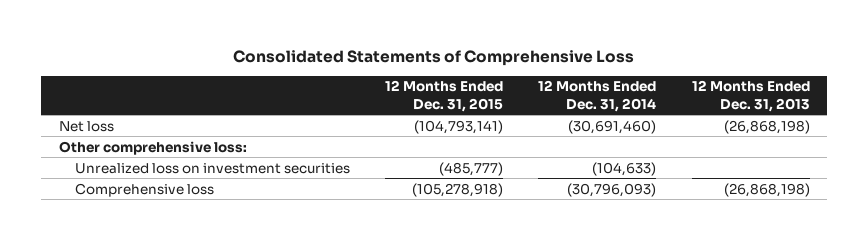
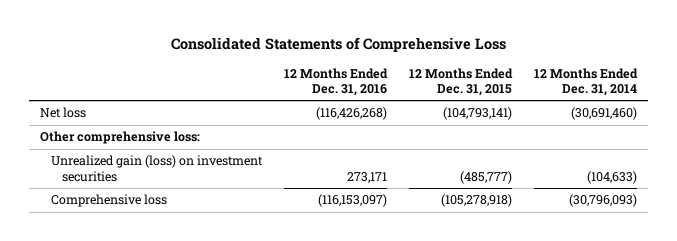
[691,80,810,112] 12 Months Ended Dec. 31, 2013 -> none
none -> [284,67,389,96] 12 Months Ended Dec. 31, 2016
[75,162,351,174] Unrealized loss on investment securities -> [51,155,264,182] Unrealized gain (loss) on investment securities

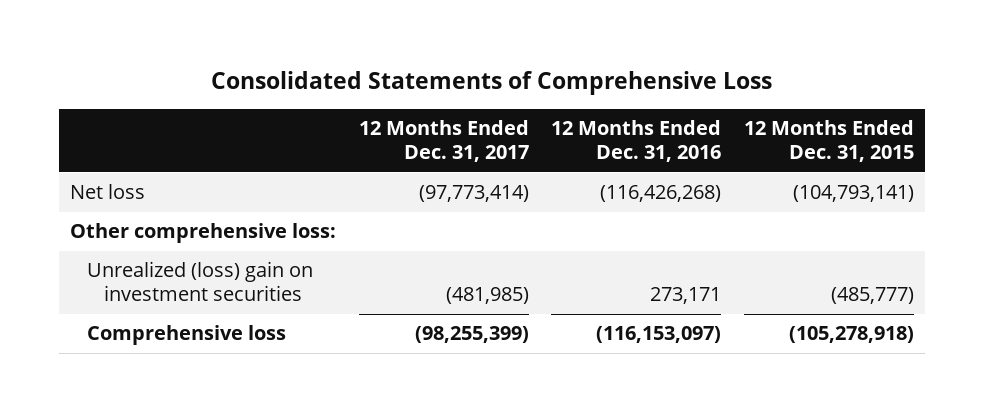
[534,67,639,96] 12 Months Ended Dec. 31, 2014 -> none
none -> [358,120,529,163] 12 Months Ended Dec. 31, 2017
[51,155,264,182] Unrealized gain (loss) on investment securities -> [87,261,314,302] Unrealized (loss) gain on investment securities

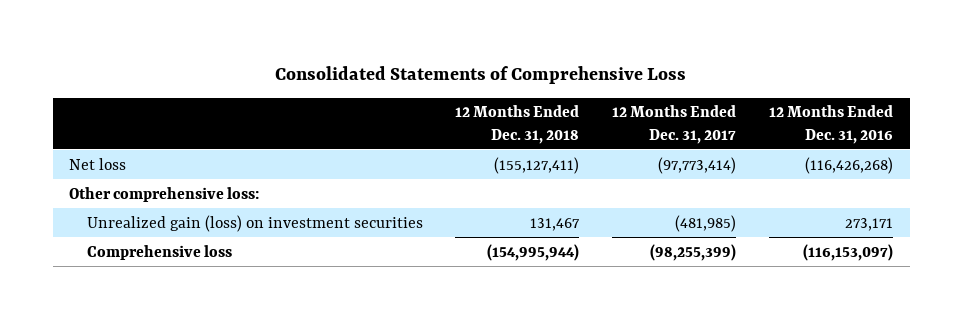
[743,120,914,163] 12 Months Ended Dec. 31, 2015 -> none
none -> [455,105,580,144] 12 Months Ended Dec. 31, 2018
[87,261,314,302] Unrealized (loss) gain on investment securities -> [86,214,423,232] Unrealized gain (loss) on investment securities

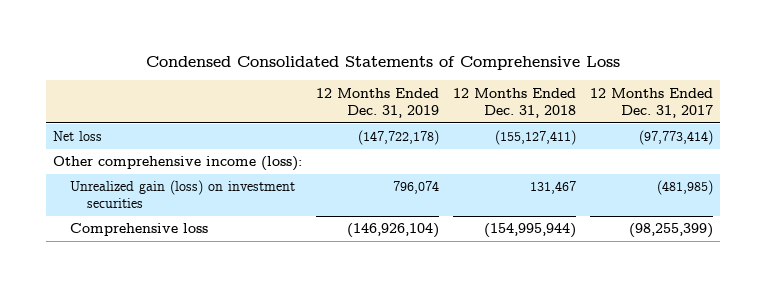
[275,66,687,85] Consolidated Statements of Comprehensive Loss -> [145,55,620,70] Condensed Consolidated Statements of Comprehensive Loss
[769,105,894,144] 12 Months Ended Dec. 31, 2016 -> none
none -> [315,87,439,118] 12 Months Ended Dec. 31, 2019
[69,186,260,202] Other comprehensive loss: -> [52,156,302,172] Other comprehensive income (loss):

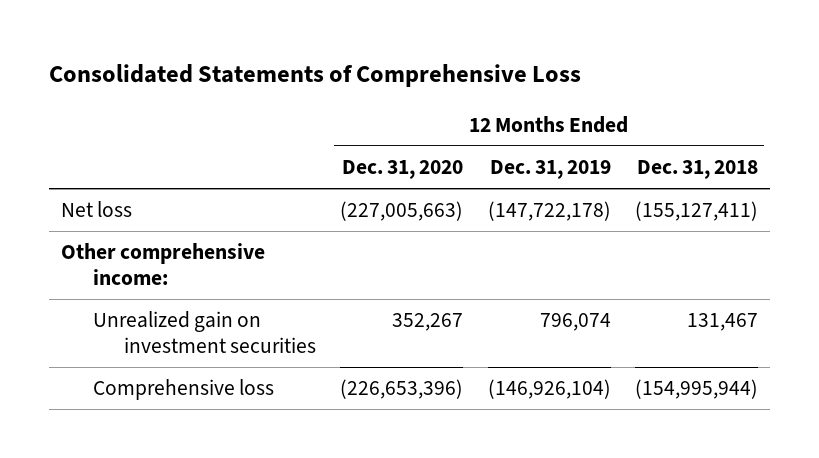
[145,55,620,70] Condensed Consolidated Statements of Comprehensive Loss -> [49,64,582,88] Consolidated Statements of Comprehensive Loss
[589,87,713,118] 12 Months Ended Dec. 31, 2017 -> none
none -> [342,160,464,180] Dec. 31, 2020
[52,156,302,172] Other comprehensive income (loss): -> [61,243,266,286] Other comprehensive income:
[70,180,296,209] Unrealized gain (loss) on investment securities -> [92,311,317,354] Unrealized gain on investment securities

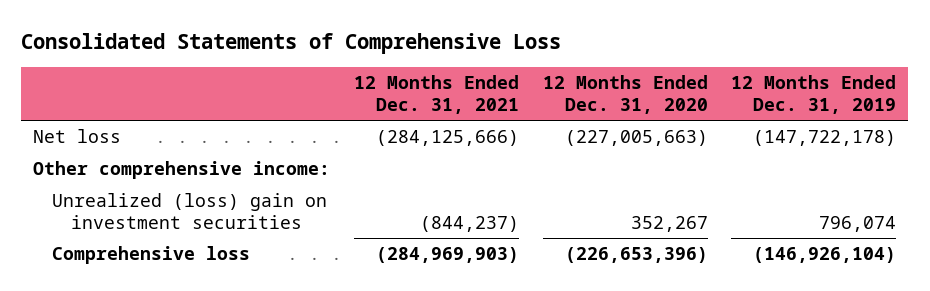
[636,160,758,180] Dec. 31, 2018 -> none
none -> [353,74,519,114] 12 Months Ended Dec. 31, 2021
[92,311,317,354] Unrealized gain on investment securities -> [52,193,328,230] Unrealized (loss) gain on investment securities

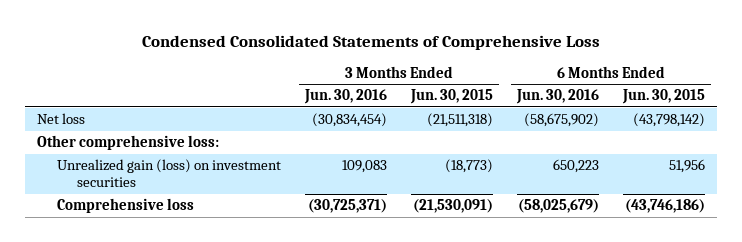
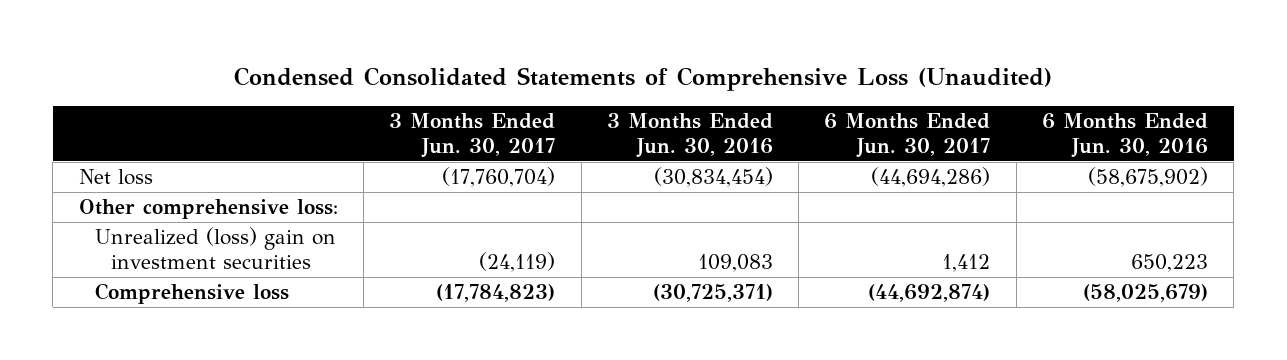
[141,34,600,50] Condensed Consolidated Statements of Comprehensive Loss -> [234,67,1053,92] Condensed Consolidated Statements of Comprehensive Loss (Unaudited)
[409,89,493,105] Jun. 30, 2015 -> none
[621,89,705,105] Jun. 30, 2015 -> none
none -> [389,113,556,158] 3 Months Ended Jun. 30, 2017
none -> [824,113,991,158] 6 Months Ended Jun. 30, 2017
[56,159,281,188] Unrealized gain (loss) on investment securities -> [94,227,336,269] Unrealized (loss) gain on investment securities

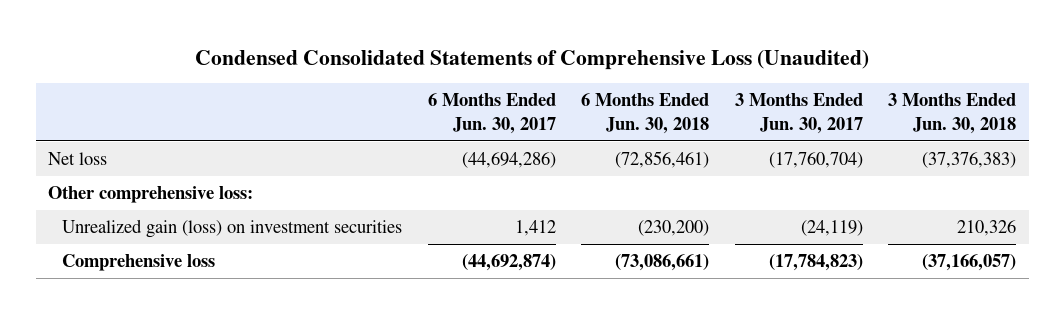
[606,113,773,158] 3 Months Ended Jun. 30, 2016 -> none
[1042,113,1209,158] 6 Months Ended Jun. 30, 2016 -> none
none -> [581,93,710,134] 6 Months Ended Jun. 30, 2018
none -> [888,93,1017,134] 3 Months Ended Jun. 30, 2018
[94,227,336,269] Unrealized (loss) gain on investment securities -> [62,218,403,238] Unrealized gain (loss) on investment securities

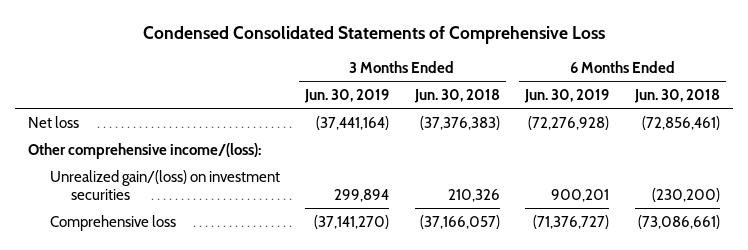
[195,49,870,70] Condensed Consolidated Statements of Comprehensive Loss (Unaudited) -> [142,25,605,44] Condensed Consolidated Statements of Comprehensive Loss
[427,93,556,134] 6 Months Ended Jun. 30, 2017 -> none
[734,93,863,134] 3 Months Ended Jun. 30, 2017 -> none
none -> [304,88,390,103] Jun. 30, 2019
none -> [524,88,610,103] Jun. 30, 2019
[48,185,254,203] Other comprehensive loss: -> [28,142,262,159] Other comprehensive income/(loss):
[62,218,403,238] Unrealized gain (loss) on investment securities -> [49,169,280,200] Unrealized gain/(loss) on investment securities

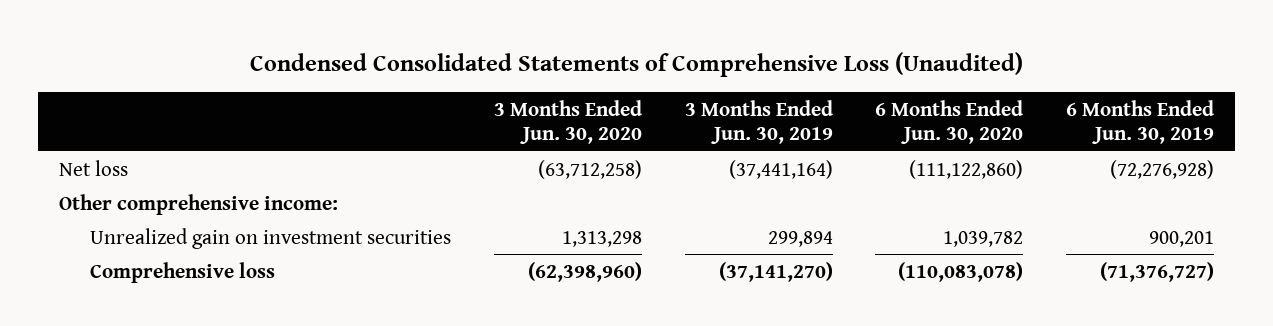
[142,25,605,44] Condensed Consolidated Statements of Comprehensive Loss -> [249,51,1023,77] Condensed Consolidated Statements of Comprehensive Loss (Unaudited)
[413,88,500,103] Jun. 30, 2018 -> none
[633,88,720,103] Jun. 30, 2018 -> none
none -> [493,99,642,144] 3 Months Ended Jun. 30, 2020
none -> [875,99,1024,144] 6 Months Ended Jun. 30, 2020
[28,142,262,159] Other comprehensive income/(loss): -> [59,193,339,215] Other comprehensive income:
[49,169,280,200] Unrealized gain/(loss) on investment securities -> [90,227,452,249] Unrealized gain on investment securities

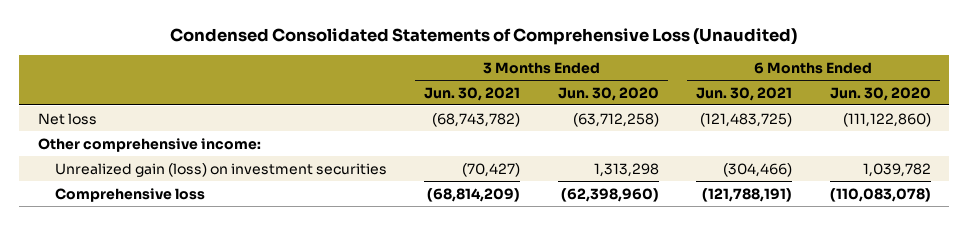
[684,99,833,144] 3 Months Ended Jun. 30, 2019 -> none
[1066,99,1215,144] 6 Months Ended Jun. 30, 2019 -> none
none -> [424,86,521,101] Jun. 30, 2021
none -> [696,86,793,101] Jun. 30, 2021
[90,227,452,249] Unrealized gain on investment securities -> [55,162,388,177] Unrealized gain (loss) on investment securities

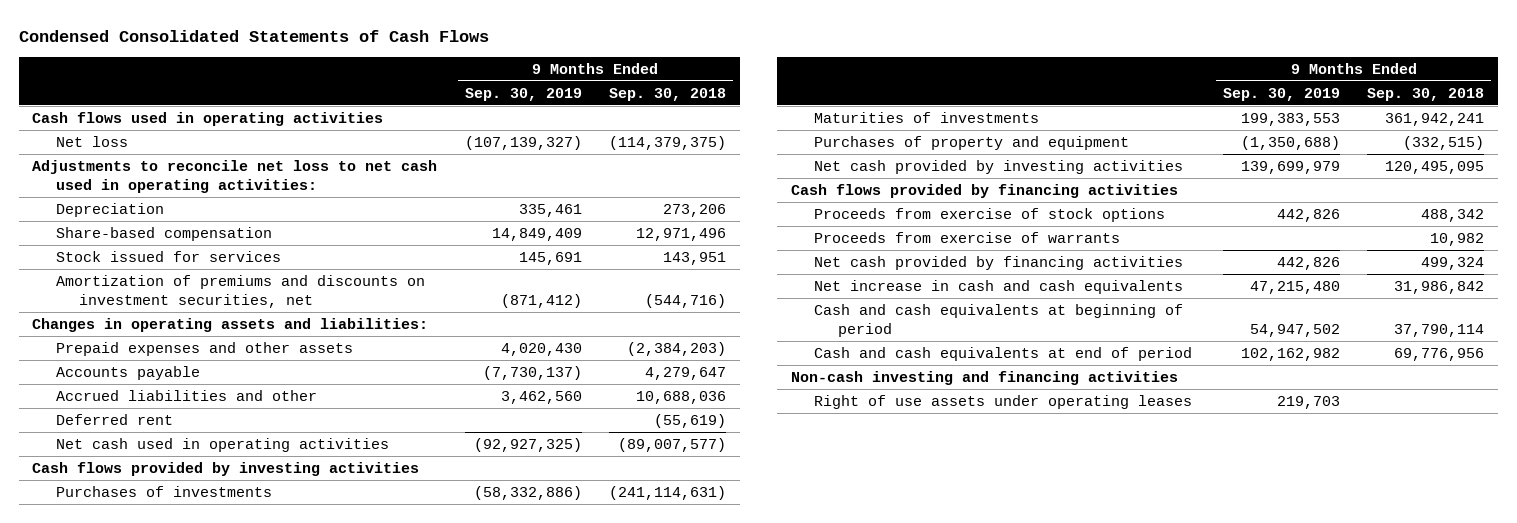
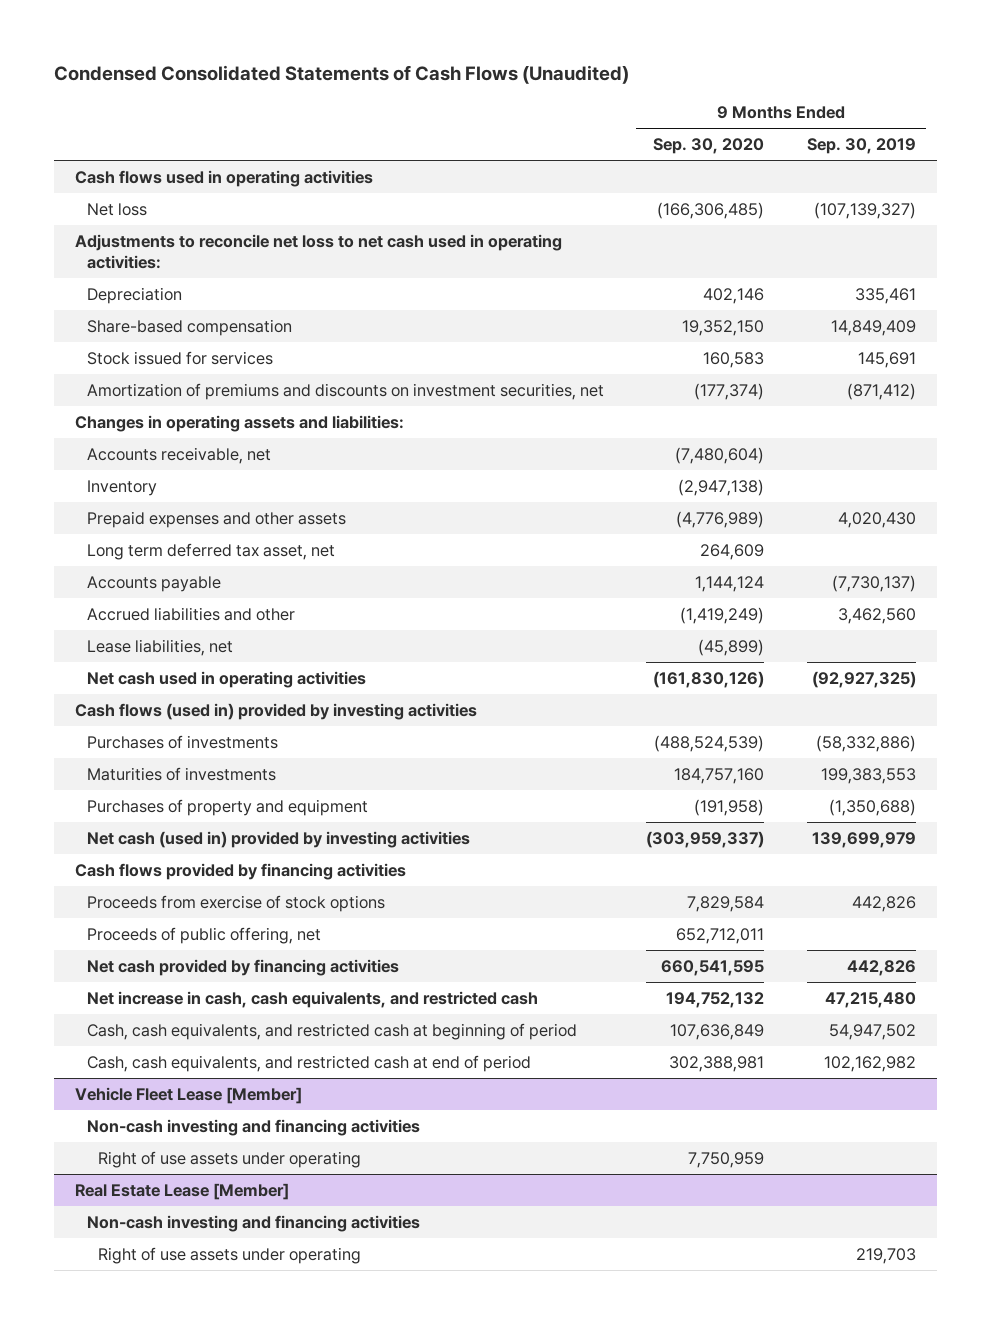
[18,29,489,42] Condensed Consolidated Statements of Cash Flows -> [54,64,630,84] Condensed Consolidated Statements of Cash Flows (Unaudited)
[609,87,727,101] Sep. 30, 2018 -> none
none -> [653,138,765,155] Sep. 30, 2020
none -> [86,446,271,464] Accounts receivable, net
none -> [86,479,157,496] Inventory
none -> [86,542,335,560] Long term deferred tax asset, net
[55,414,173,426] Deferred rent -> none
none -> [86,638,233,656] Lease liabilities, net
[32,462,420,477] Cash flows provided by investing activities -> [75,702,478,720] Cash flows (used in) provided by investing activities
[814,160,1184,175] Net cash provided by investing activities -> [86,830,470,848] Net cash (used in) provided by investing activities
[814,232,1121,244] Proceeds from exercise of warrants -> none
none -> [86,926,321,944] Proceeds of public offering, net
[814,280,1184,295] Net increase in cash and cash equivalents -> [86,990,538,1008] Net increase in cash, cash equivalents, and restricted cash
[814,304,1184,338] Cash and cash equivalents at beginning of period -> [86,1022,577,1040] Cash, cash equivalents, and restricted cash at beginning of period
[814,347,1193,362] Cash and cash equivalents at end of period -> [86,1054,531,1072] Cash, cash equivalents, and restricted cash at end of period
none -> [75,1086,303,1104] Vehicle Fleet Lease [Member]
none -> [98,1150,362,1168] Right of use assets under operating
none -> [75,1182,290,1200] Real Estate Lease [Member]
none -> [86,1214,420,1232] Non-cash investing and financing activities
[814,395,1193,410] Right of use assets under operating leases -> [98,1246,362,1264] Right of use assets under operating

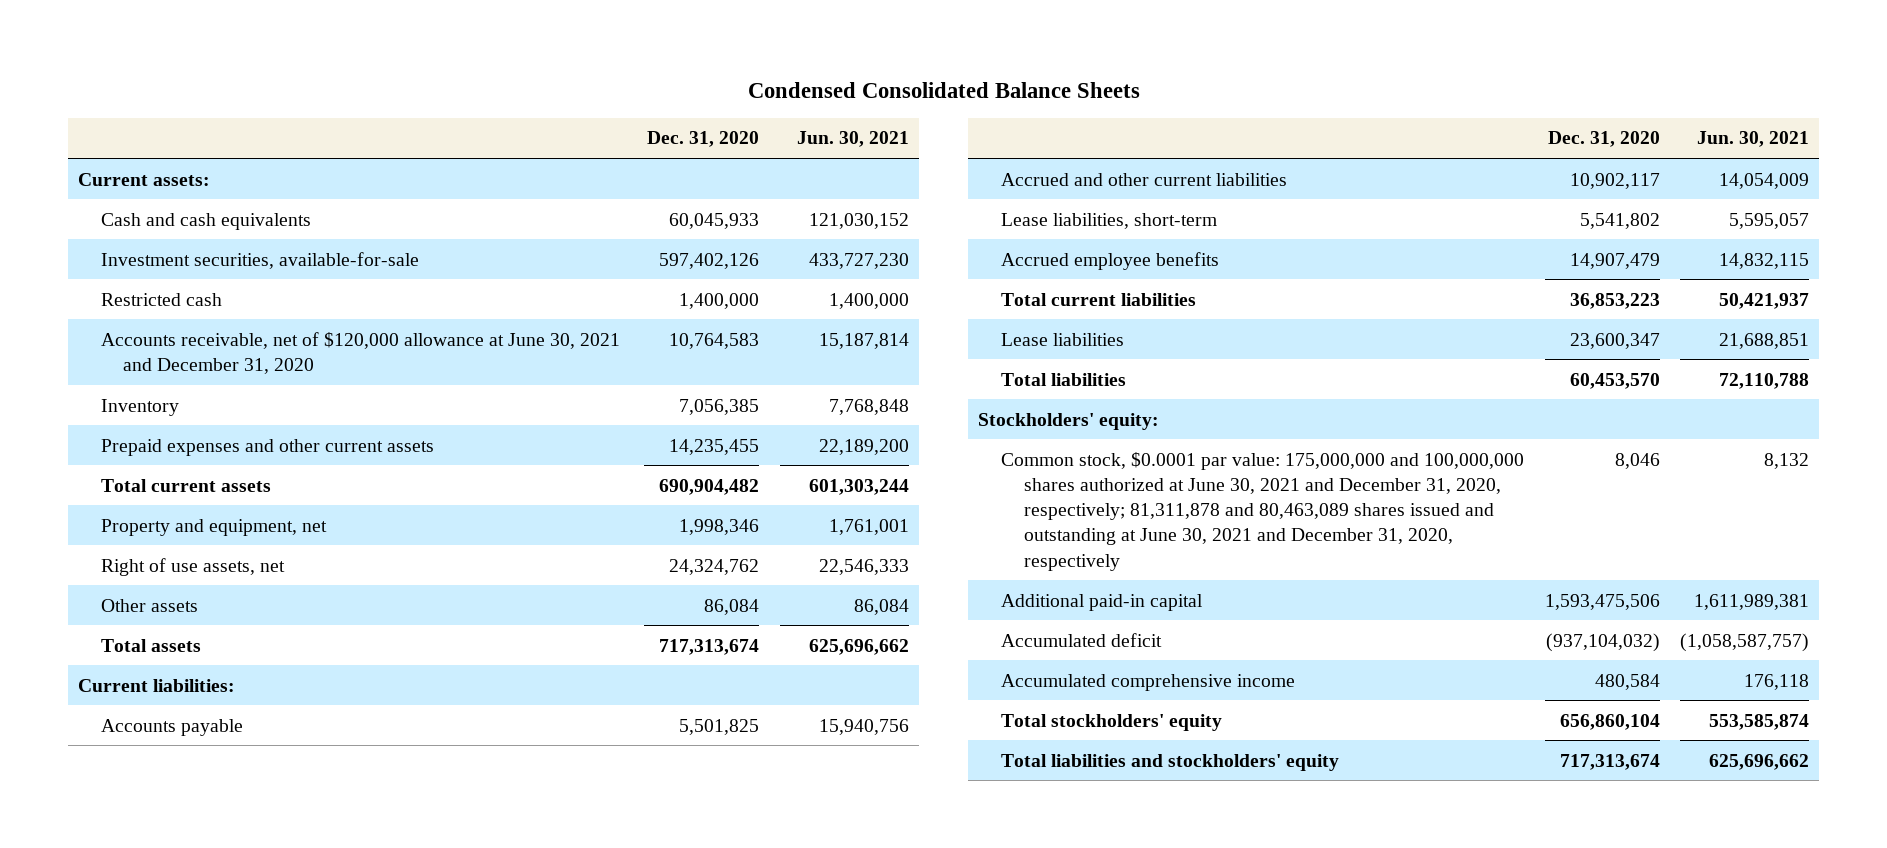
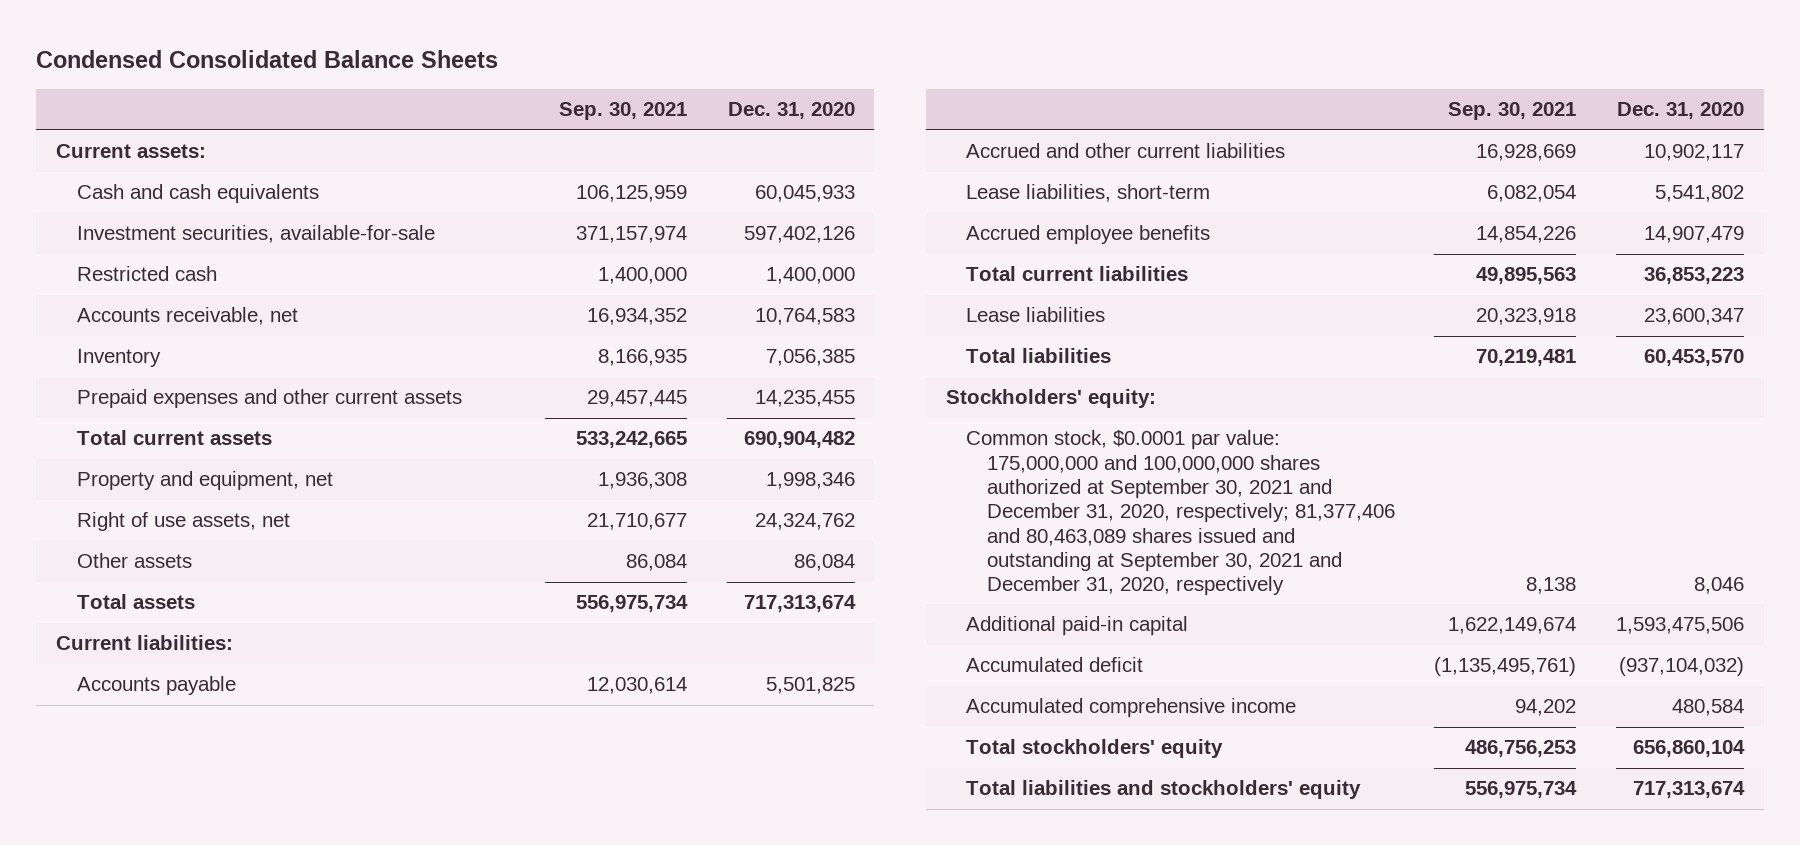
[796,131,909,148] Jun. 30, 2021 -> none
none -> [558,102,687,121] Sep. 30, 2021
[100,331,620,374] Accounts receivable, net of $120,000 allowance at June 30, 2021 and December 31, 2020 -> [76,307,298,326] Accounts receivable, net
[1001,451,1525,571] Common stock, $0.0001 par value: 175,000,000 and 100,000,000 shares authorized at June 30, 2021 and December 31, 2020, respectively; 81,311,878 and 80,463,089 shares issued and outstanding at June 30, 2021 and December 31, 2020, respectively -> [966,430,1395,596] Common stock, $0.0001 par value: 175,000,000 and 100,000,000 shares authorized at September 30, 2021 and December 31, 2020, respectively; 81,377,406 and 80,463,089 shares issued and outstanding at September 30, 2021 and December 31, 2020, respectively

